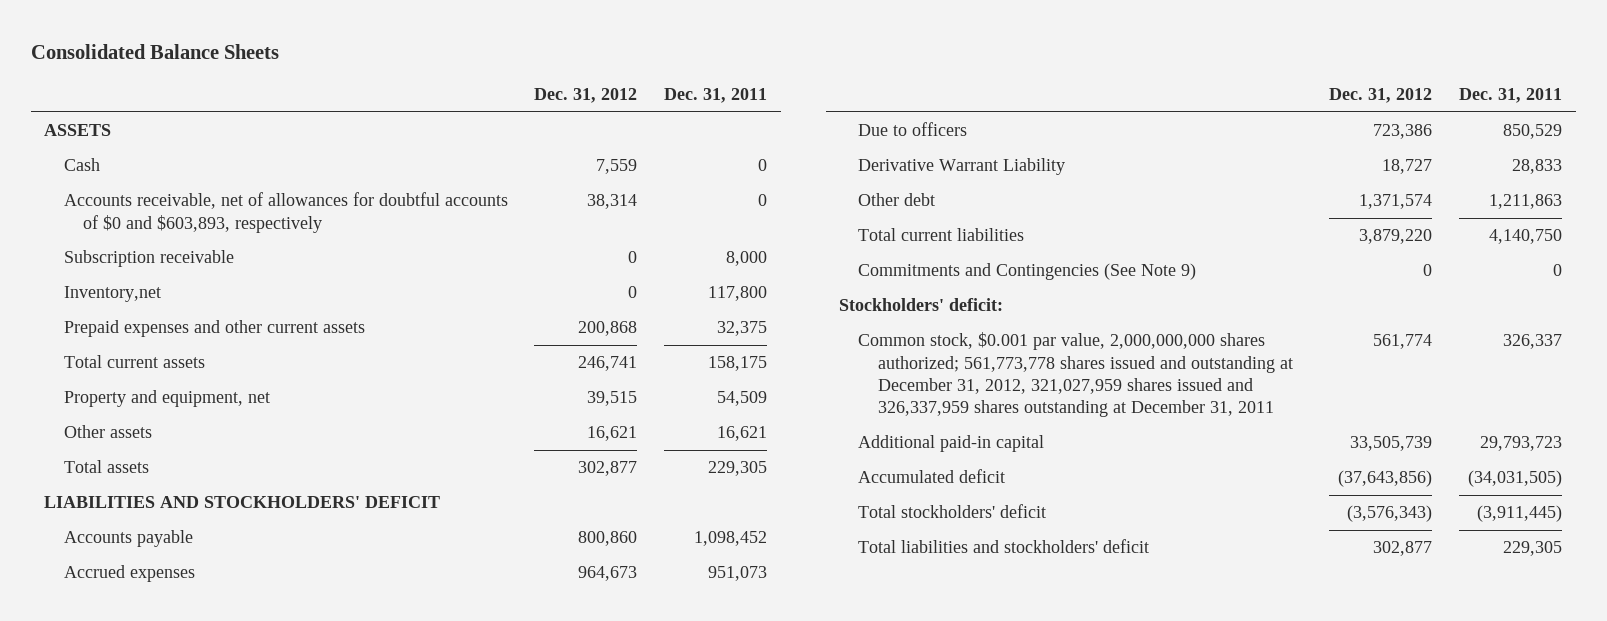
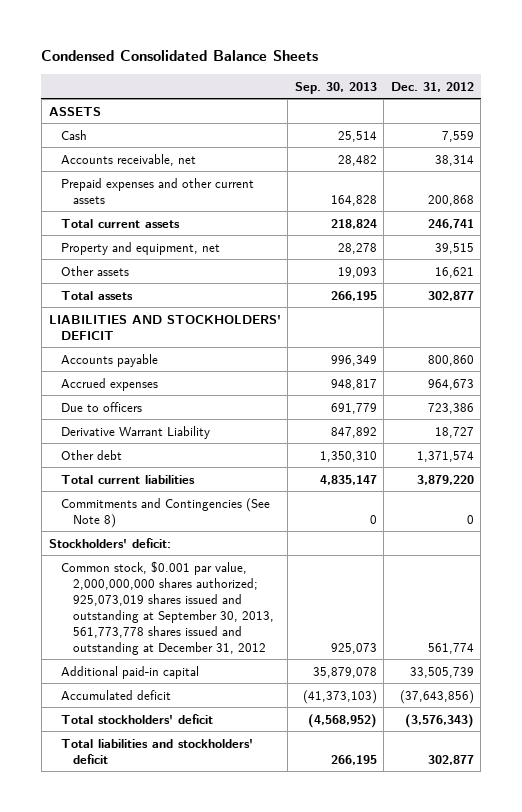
[30,43,279,59] Consolidated Balance Sheets -> [41,50,319,62] Condensed Consolidated Balance Sheets
[664,87,768,103] Dec. 31, 2011 -> none
none -> [294,81,377,94] Sep. 30, 2013
[63,250,234,268] Subscription receivable -> none
[63,286,161,303] Inventory,net -> none
[63,192,508,233] Accounts receivable, net of allowances for doubtful accounts of $0 and $603,893, respectively -> [60,153,196,166] Accounts receivable, net
[858,263,1197,281] Commitments and Contingencies (See Note 9) -> [60,497,270,528] Commitments and Contingencies (See Note 8)
[858,332,1293,418] Common stock, $0.001 par value, 2,000,000,000 shares authorized; 561,773,778 shares issued and outstanding at December 31, 2012, 321,027,959 shares issued and 326,337,959 shares outstanding at December 31, 2011 -> [60,560,274,655] Common stock, $0.001 par value, 2,000,000,000 shares authorized; 925,073,019 shares issued and outstanding at September 30, 2013, 561,773,778 shares issued and outstanding at December 31, 2012

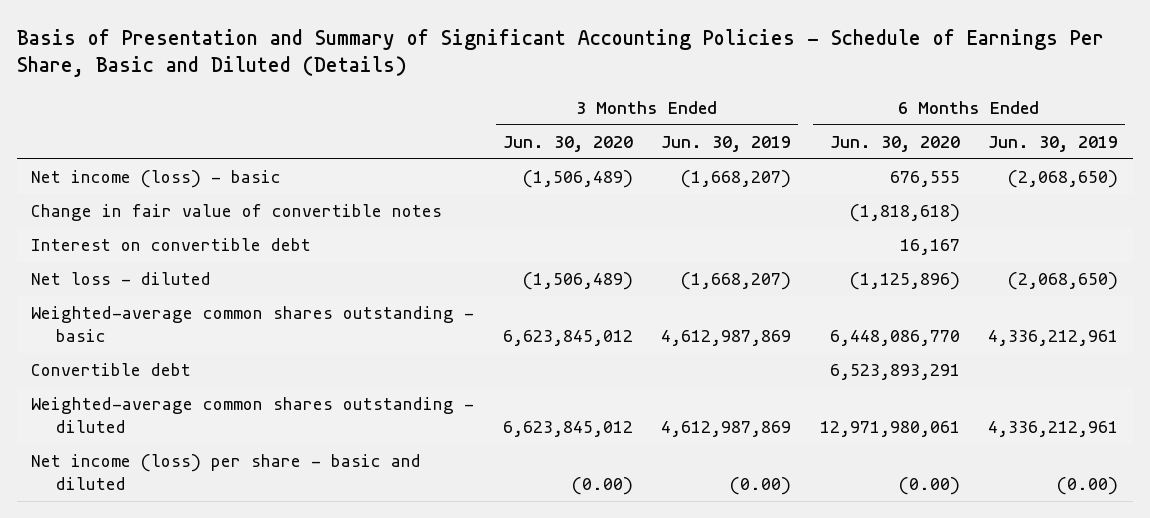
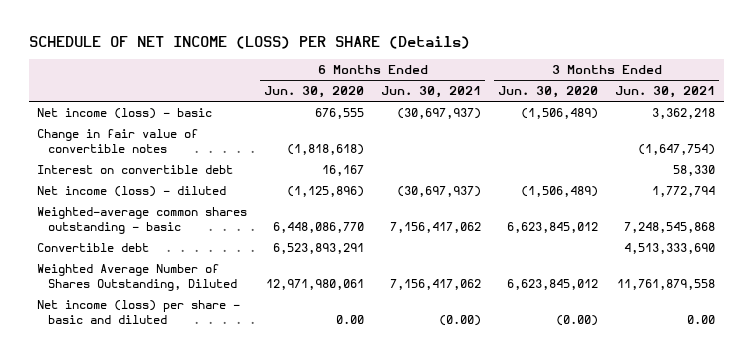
[16,28,1104,78] Basis of Presentation and Summary of Significant Accounting Policies - Schedule of Earnings Per Share, Basic and Diluted (Details) -> [28,36,470,50] SCHEDULE OF NET INCOME (LOSS) PER SHARE (Details)
[661,135,792,152] Jun. 30, 2019 -> none
[988,135,1119,152] Jun. 30, 2019 -> none
none -> [381,86,482,99] Jun. 30, 2021
none -> [615,86,716,99] Jun. 30, 2021
[31,272,212,286] Net loss - diluted -> [37,186,227,198] Net income (loss) - diluted
[31,397,475,434] Weighted-average common shares outstanding - diluted -> [37,264,238,291] Weighted Average Number of Shares Outstanding, Diluted
[898,477,960,496] (0.00) -> [336,314,365,324] 0.00

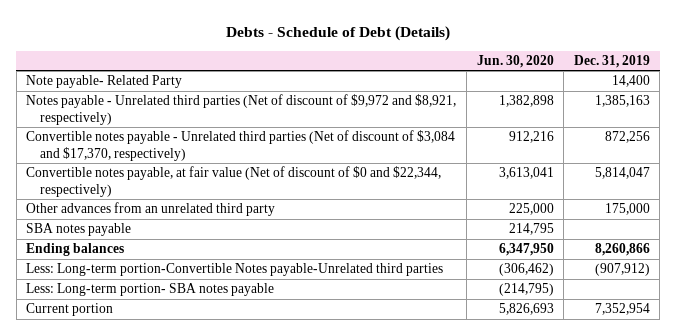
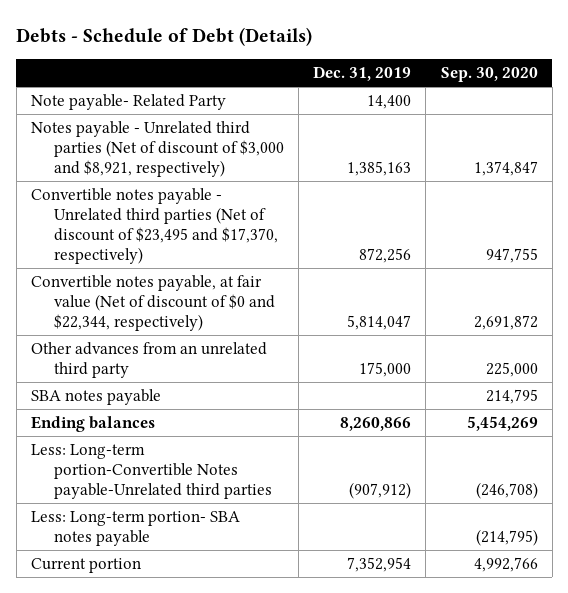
[476,54,554,68] Jun. 30, 2020 -> none
none -> [440,67,538,83] Sep. 30, 2020
[26,94,457,125] Notes payable - Unrelated third parties (Net of discount of $9,972 and $8,921, respectively) -> [30,120,285,177] Notes payable - Unrelated third parties (Net of discount of $3,000 and $8,921, respectively)
[26,130,456,161] Convertible notes payable - Unrelated third parties (Net of discount of $3,084 and $17,370, respectively) -> [30,187,279,264] Convertible notes payable - Unrelated third parties (Net of discount of $23,495 and $17,370, respectively)

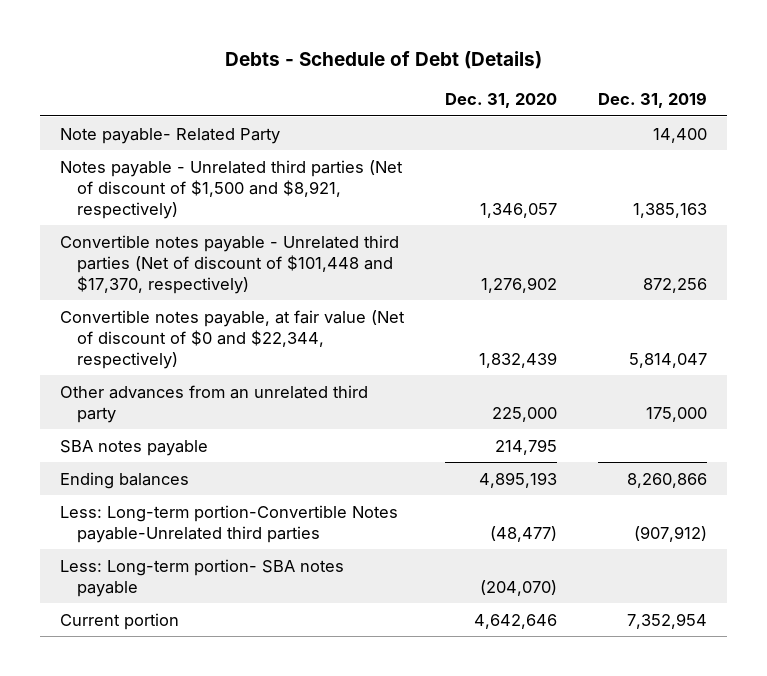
[440,67,538,83] Sep. 30, 2020 -> none
none -> [445,93,558,109] Dec. 31, 2020
[30,120,285,177] Notes payable - Unrelated third parties (Net of discount of $3,000 and $8,921, respectively) -> [60,159,404,219] Notes payable - Unrelated third parties (Net of discount of $1,500 and $8,921, respectively)
[30,187,279,264] Convertible notes payable - Unrelated third parties (Net of discount of $23,495 and $17,370, respectively) -> [60,234,400,294] Convertible notes payable - Unrelated third parties (Net of discount of $101,448 and $17,370, respectively)

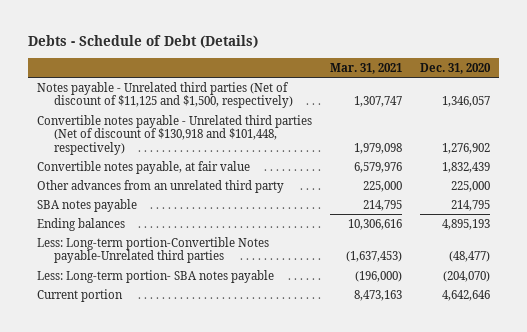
[597,92,707,109] Dec. 31, 2019 -> none
none -> [330,62,403,74] Mar. 31, 2021
[60,127,281,144] Note payable- Related Party -> none
[60,159,404,219] Notes payable - Unrelated third parties (Net of discount of $1,500 and $8,921, respectively) -> [37,81,293,109] Notes payable - Unrelated third parties (Net of discount of $11,125 and $1,500, respectively)
[60,234,400,294] Convertible notes payable - Unrelated third parties (Net of discount of $101,448 and $17,370, respectively) -> [37,114,313,155] Convertible notes payable - Unrelated third parties (Net of discount of $130,918 and $101,448, respectively)
[60,309,406,369] Convertible notes payable, at fair value (Net of discount of $0 and $22,344, respectively) -> [37,160,251,174] Convertible notes payable, at fair value

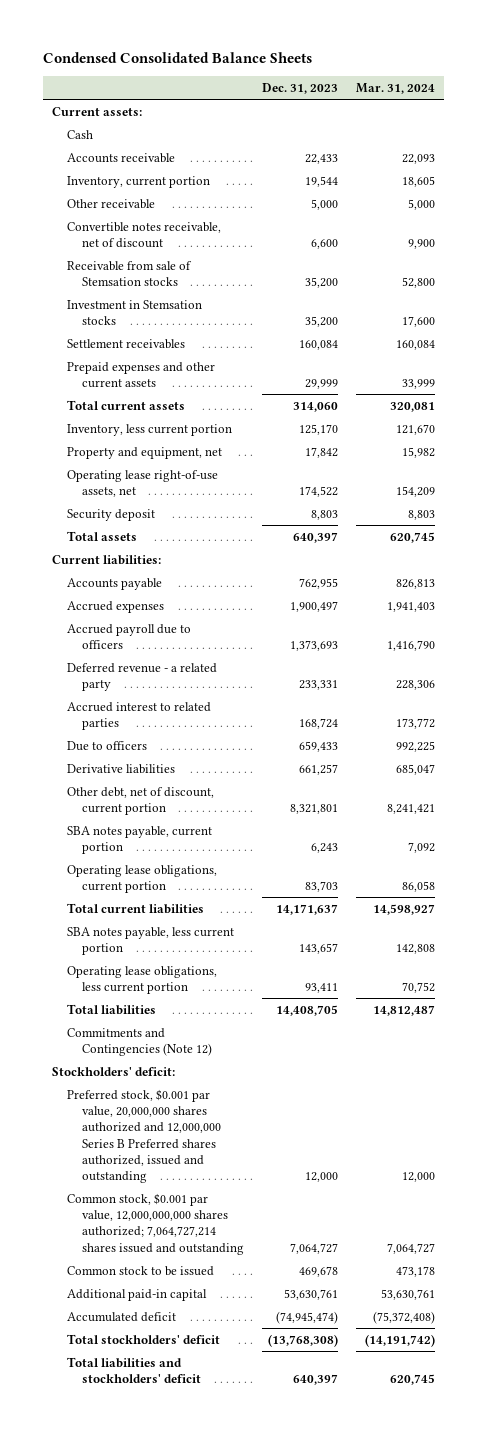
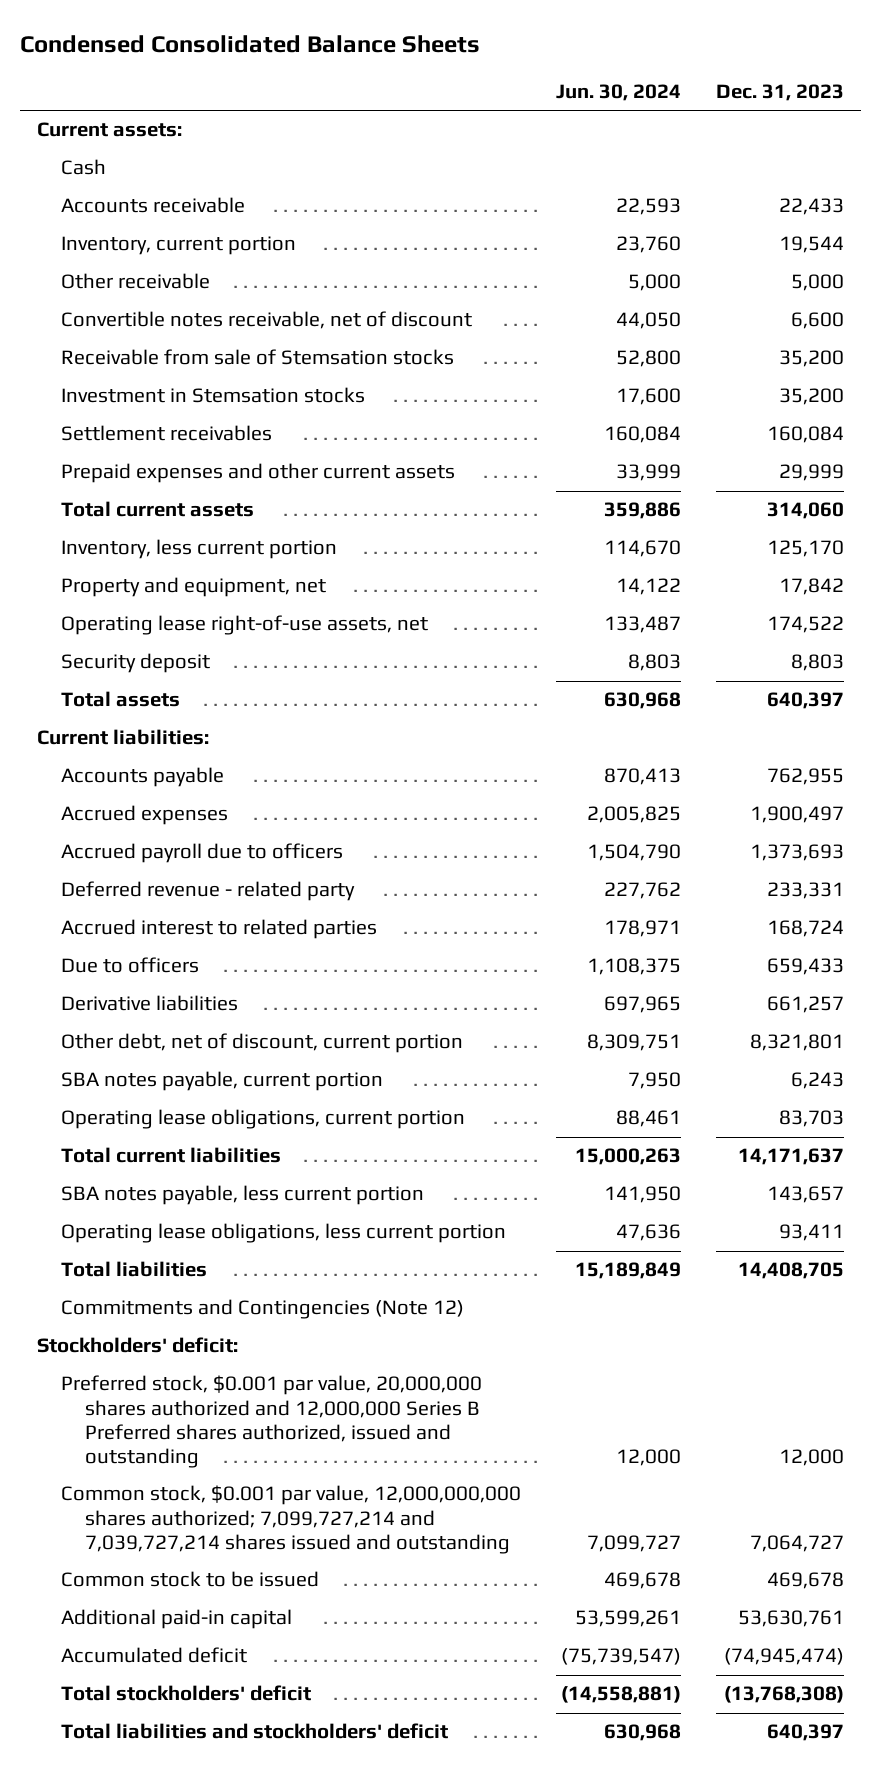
[356,82,436,94] Mar. 31, 2024 -> none
none -> [555,84,681,102] Jun. 30, 2024
[66,662,217,691] Deferred revenue - a related party -> [61,881,356,902] Deferred revenue - related party
[66,1192,244,1255] Common stock, $0.001 par value, 12,000,000,000 shares authorized; 7,064,727,214 shares issued and outstanding -> [61,1485,522,1554] Common stock, $0.001 par value, 12,000,000,000 shares authorized; 7,099,727,214 and 7,039,727,214 shares issued and outstanding

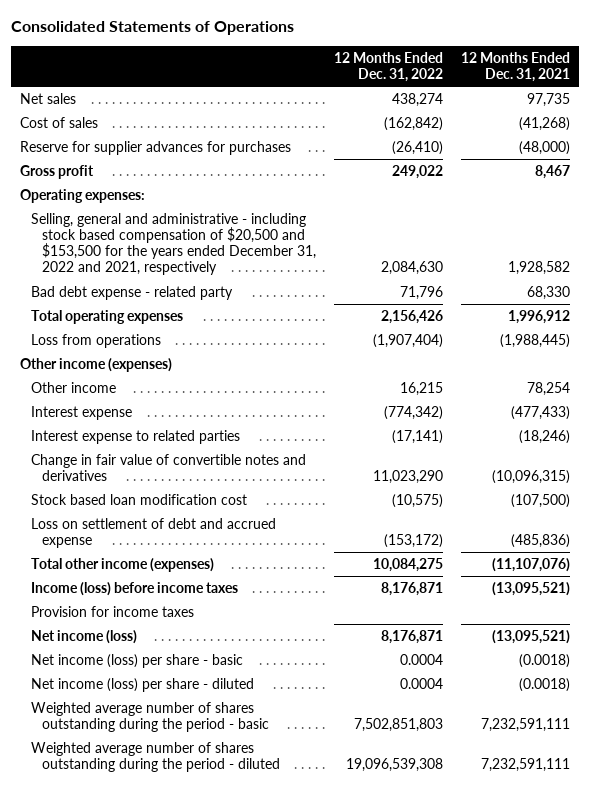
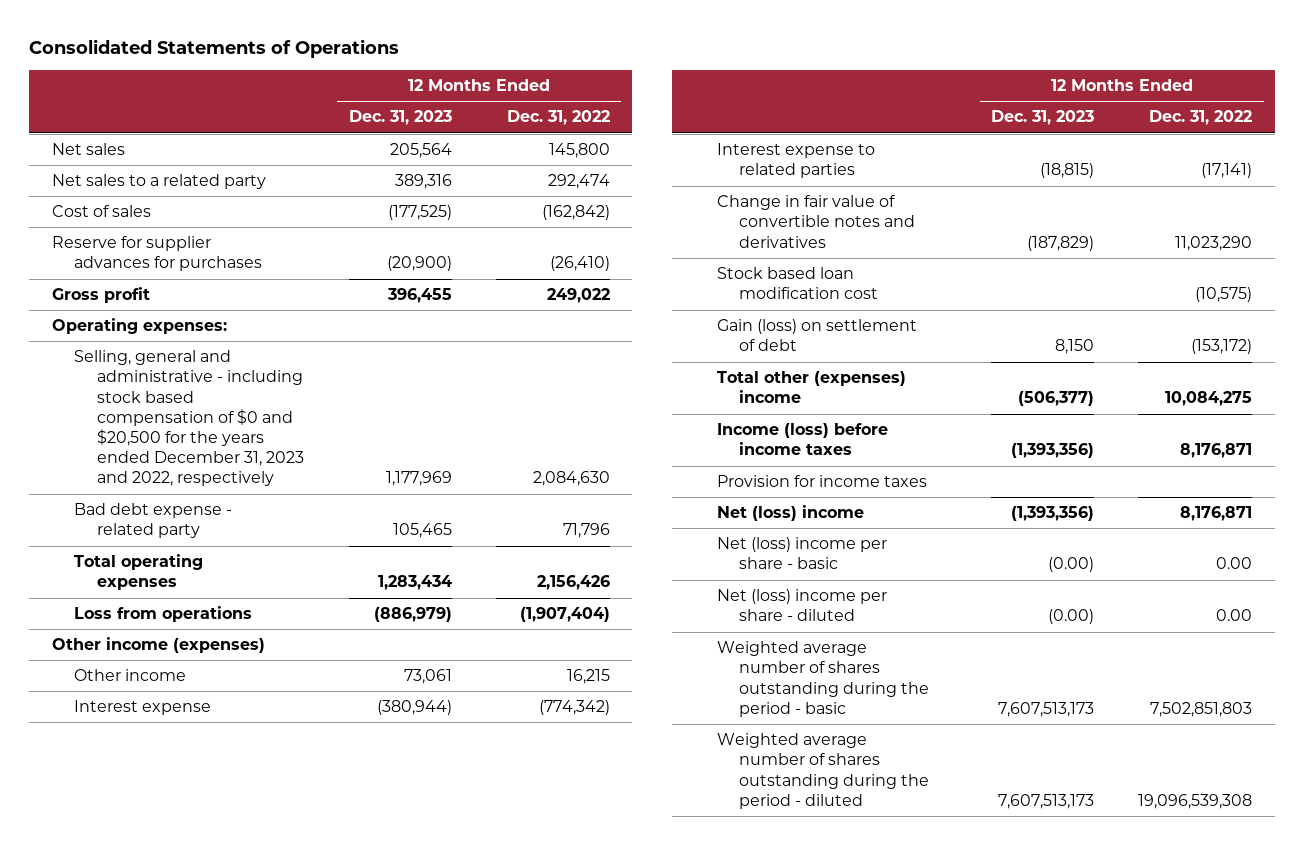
[460,52,570,83] 12 Months Ended Dec. 31, 2021 -> none
none -> [348,110,452,126] Dec. 31, 2023
[392,93,444,108] 438,274 -> [549,143,611,159] 145,800
none -> [51,174,266,190] Net sales to a related party
[31,213,317,276] Selling, general and administrative - including stock based compensation of $20,500 and $153,500 for the years ended December 31, 2022 and 2021, respectively -> [74,350,304,487] Selling, general and administrative - including stock based compensation of $0 and $20,500 for the years ended December 31, 2023 and 2022, respectively
[31,518,277,549] Loss on settlement of debt and accrued expense -> [716,319,917,352] Gain (loss) on settlement of debt
[31,558,215,573] Total other income (expenses) -> [716,371,906,404] Total other (expenses) income
[31,630,138,645] Net income (loss) -> [716,505,864,522] Net (loss) income
[31,654,244,669] Net income (loss) per share - basic -> [716,537,887,570] Net (loss) income per share - basic
[400,654,444,666] 0.0004 -> [1216,557,1253,570] 0.00
[31,678,255,693] Net income (loss) per share - diluted -> [716,589,887,622] Net (loss) income per share - diluted
[400,678,444,690] 0.0004 -> [1216,609,1253,622] 0.00

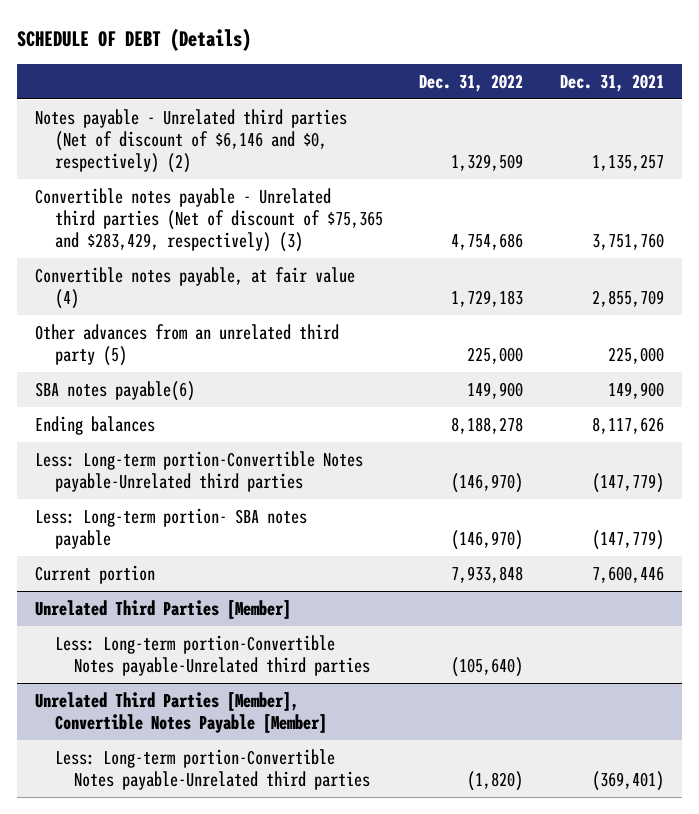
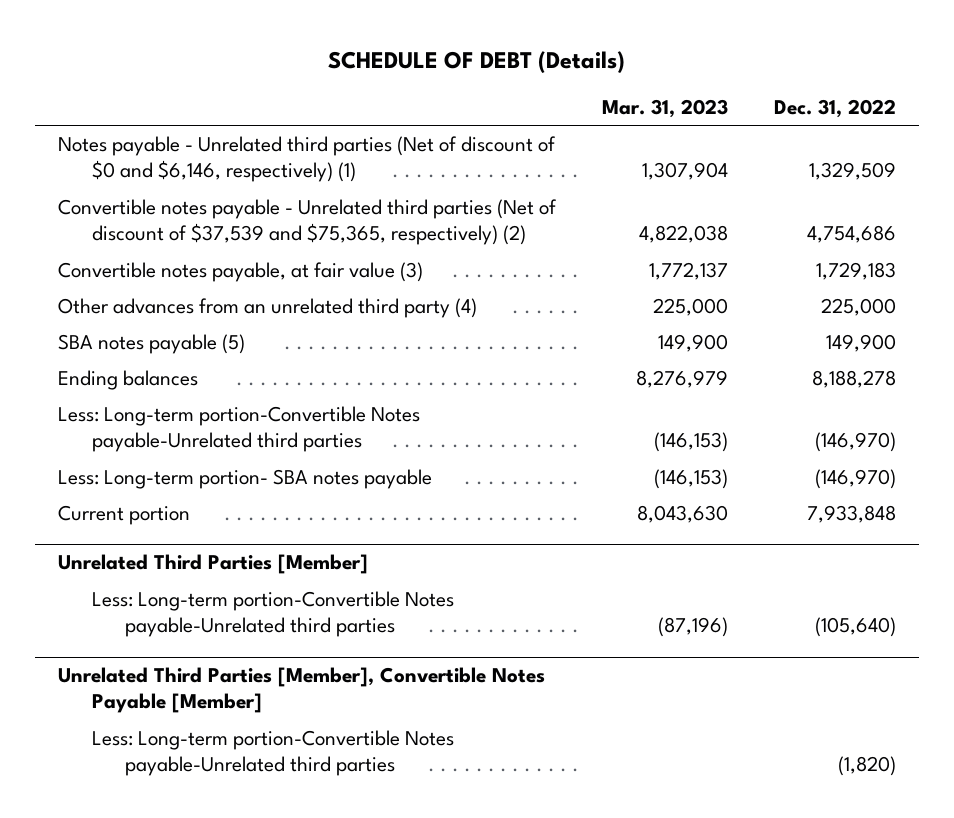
[559,73,664,92] Dec. 31, 2021 -> none
none -> [602,98,729,118] Mar. 31, 2023
[35,108,348,174] Notes payable - Unrelated third parties (Net of discount of $6,146 and $0, respectively) (2) -> [58,136,557,183] Notes payable - Unrelated third parties (Net of discount of $0 and $6,146, respectively) (1)
[35,187,383,253] Convertible notes payable - Unrelated third parties (Net of discount of $75,365 and $283,429, respectively) (3) -> [58,199,558,246] Convertible notes payable - Unrelated third parties (Net of discount of $37,539 and $75,365, respectively) (2)
[35,266,356,310] Convertible notes payable, at fair value (4) -> [58,262,424,283] Convertible notes payable, at fair value (3)
[35,323,340,367] Other advances from an unrelated third party (5) -> [58,298,478,319] Other advances from an unrelated third party (4)
[35,380,196,401] SBA notes payable(6) -> [58,334,246,355] SBA notes payable (5)

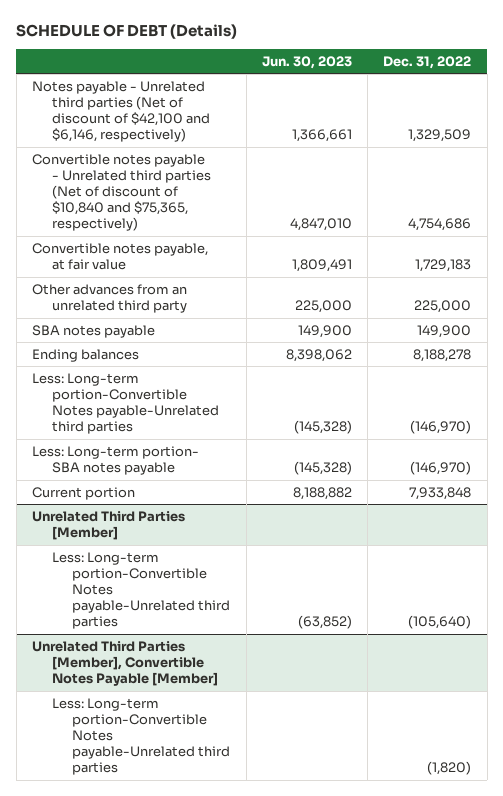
[602,98,729,118] Mar. 31, 2023 -> none
none -> [261,55,352,69] Jun. 30, 2023
[58,136,557,183] Notes payable - Unrelated third parties (Net of discount of $0 and $6,146, respectively) (1) -> [31,80,211,143] Notes payable - Unrelated third parties (Net of discount of $42,100 and $6,146, respectively)
[58,199,558,246] Convertible notes payable - Unrelated third parties (Net of discount of $37,539 and $75,365, respectively) (2) -> [31,153,212,232] Convertible notes payable - Unrelated third parties (Net of discount of $10,840 and $75,365, respectively)
[58,262,424,283] Convertible notes payable, at fair value (3) -> [31,242,208,271] Convertible notes payable, at fair value
[58,298,478,319] Other advances from an unrelated third party (4) -> [31,283,188,314] Other advances from an unrelated third party
[58,334,246,355] SBA notes payable (5) -> [31,324,155,338] SBA notes payable

